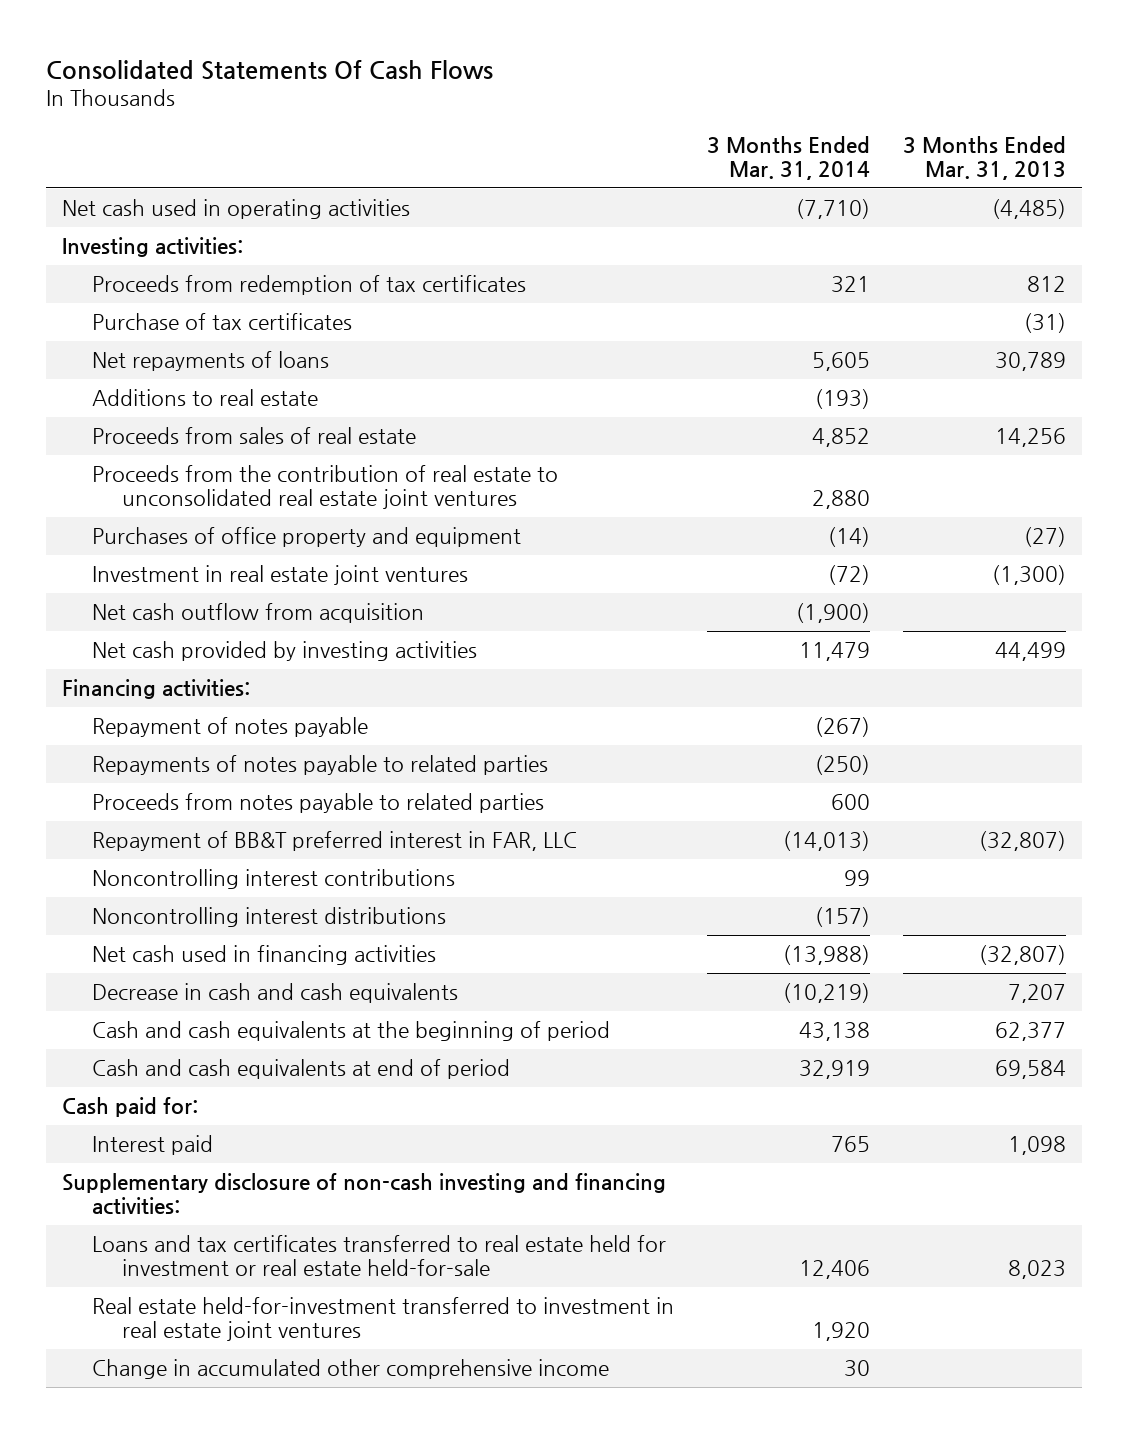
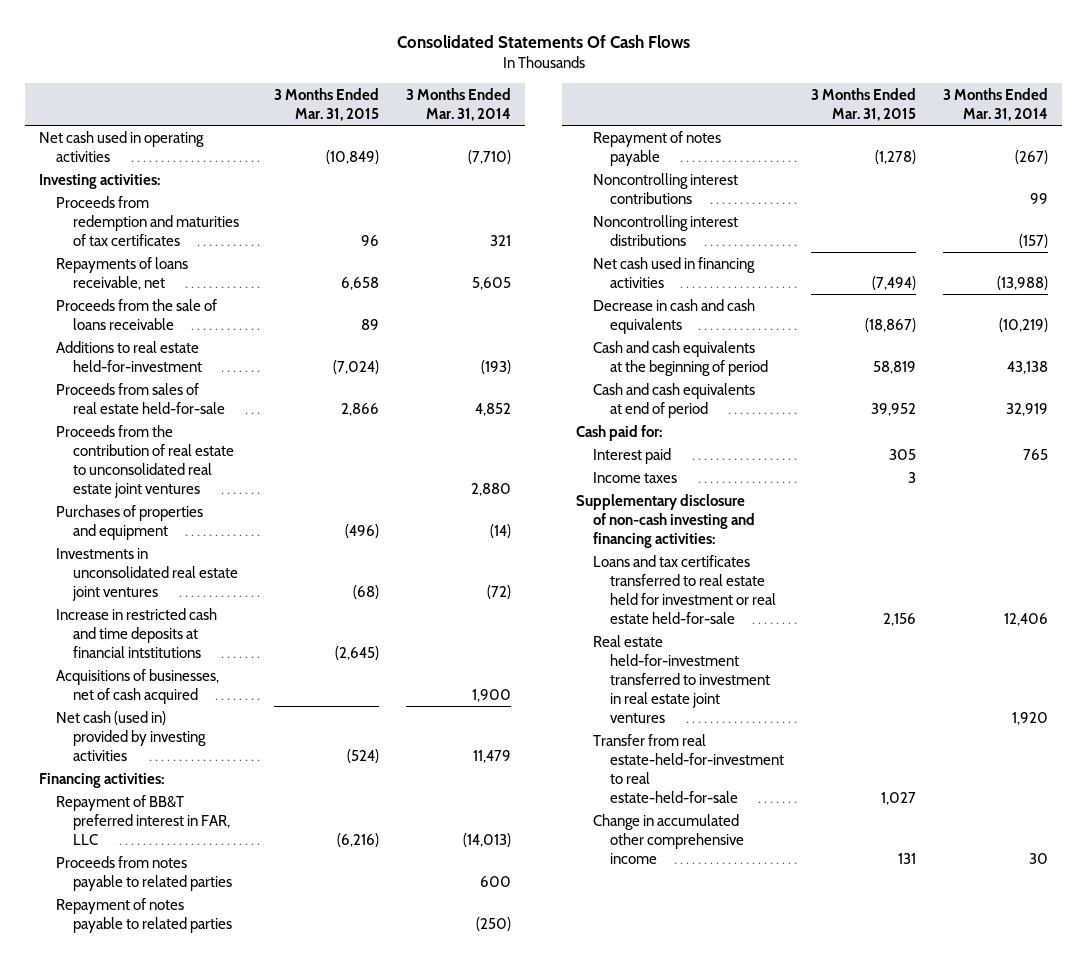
[902,135,1066,181] 3 Months Ended Mar. 31, 2013 -> none
none -> [274,87,380,121] 3 Months Ended Mar. 31, 2015
[92,313,353,331] Purchase of tax certificates -> none
[92,275,527,296] Proceeds from redemption of tax certificates -> [55,195,239,246] Proceeds from redemption and maturities of tax certificates
[92,351,330,372] Net repayments of loans -> [55,256,188,290] Repayments of loans receivable, net
none -> [55,298,217,330] Proceeds from the sale of loans receivable
[92,389,319,407] Additions to real estate -> [55,340,202,372] Additions to real estate held-for-investment
[92,427,417,445] Proceeds from sales of real estate -> [55,382,225,414] Proceeds from sales of real estate held-for-sale
[92,527,522,548] Purchases of office property and equipment -> [55,504,203,540] Purchases of properties and equipment
[92,565,469,586] Investment in real estate joint ventures -> [55,547,238,601] Investments in unconsolidated real estate joint ventures
none -> [55,607,217,658] Increase in restricted cash and time deposits at financial intstitutions
[92,603,425,624] Net cash outflow from acquisition -> [55,668,219,704] Acquisitions of businesses, net of cash acquired
[795,603,870,624] (1,900) -> [472,688,512,702] 1,900
[92,641,478,662] Net cash provided by investing activities -> [55,710,206,761] Net cash (used in) provided by investing activities
[92,755,549,776] Repayments of notes payable to related parties -> none
[92,793,545,814] Proceeds from notes payable to related parties -> [55,855,232,891] Proceeds from notes payable to related parties
none -> [55,897,232,933] Repayment of notes payable to related parties
[92,717,369,738] Repayment of notes payable -> [592,130,721,166] Repayment of notes payable
none -> [592,471,677,483] Income taxes
none -> [592,733,784,803] Transfer from real estate-held-for-investment to real estate-held-for-sale

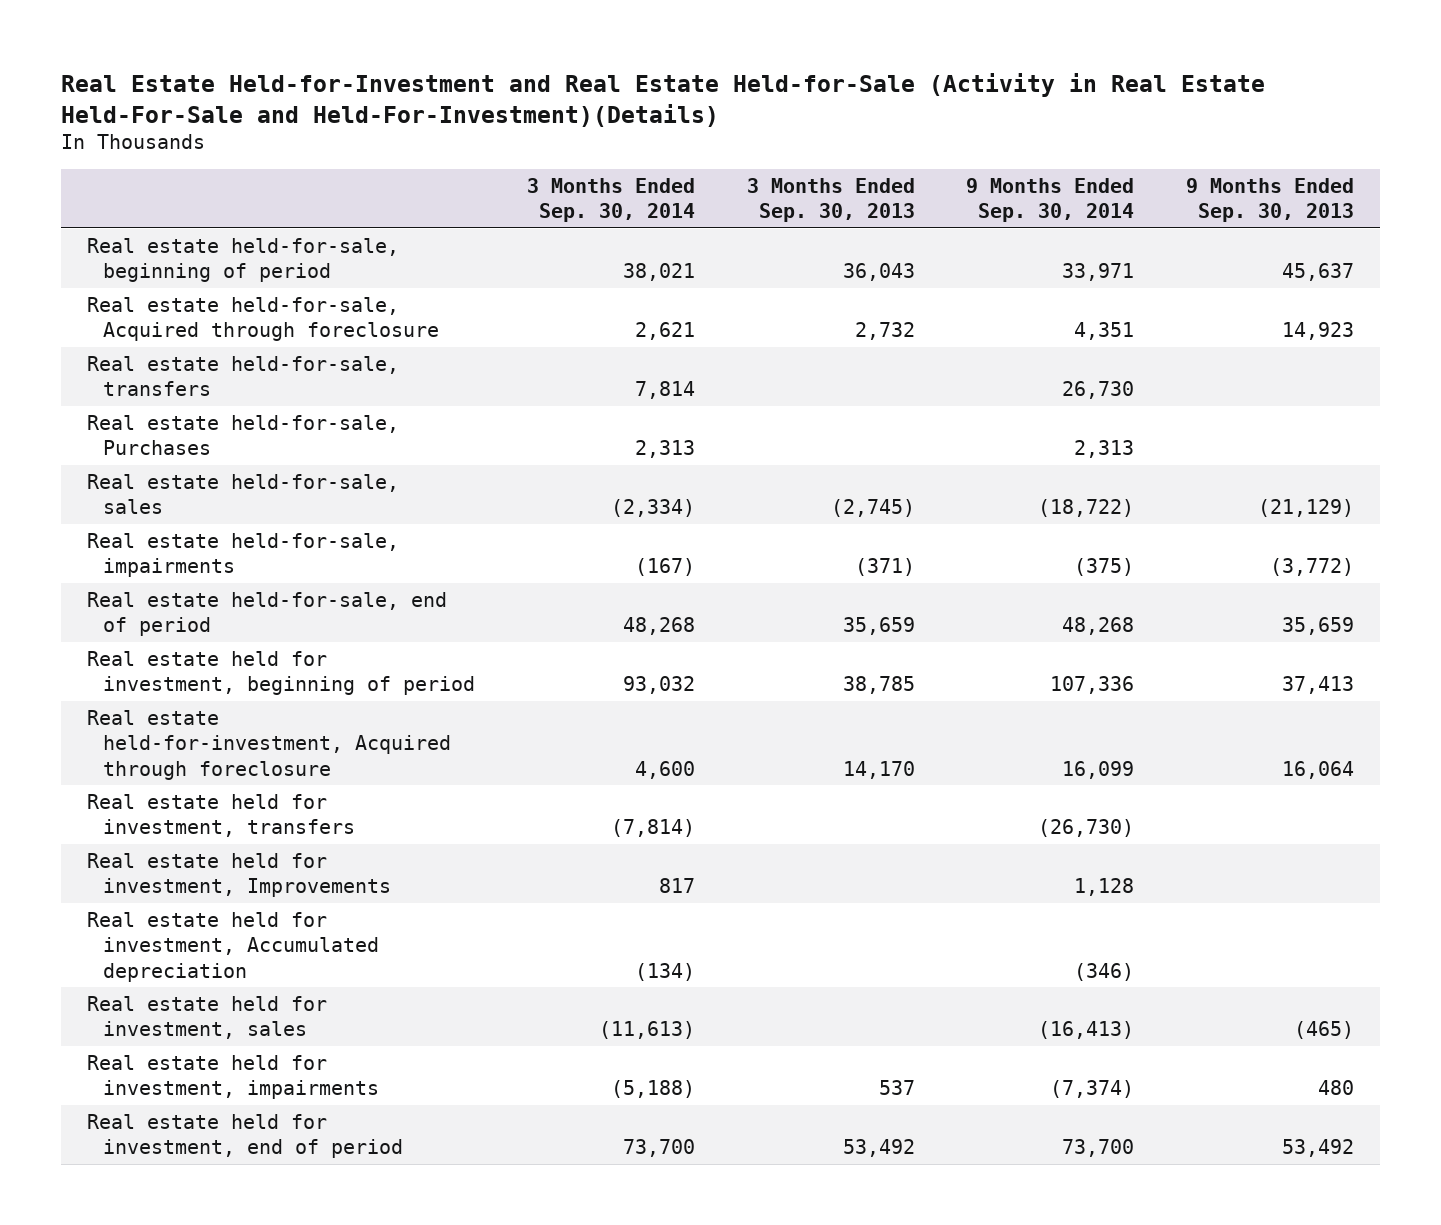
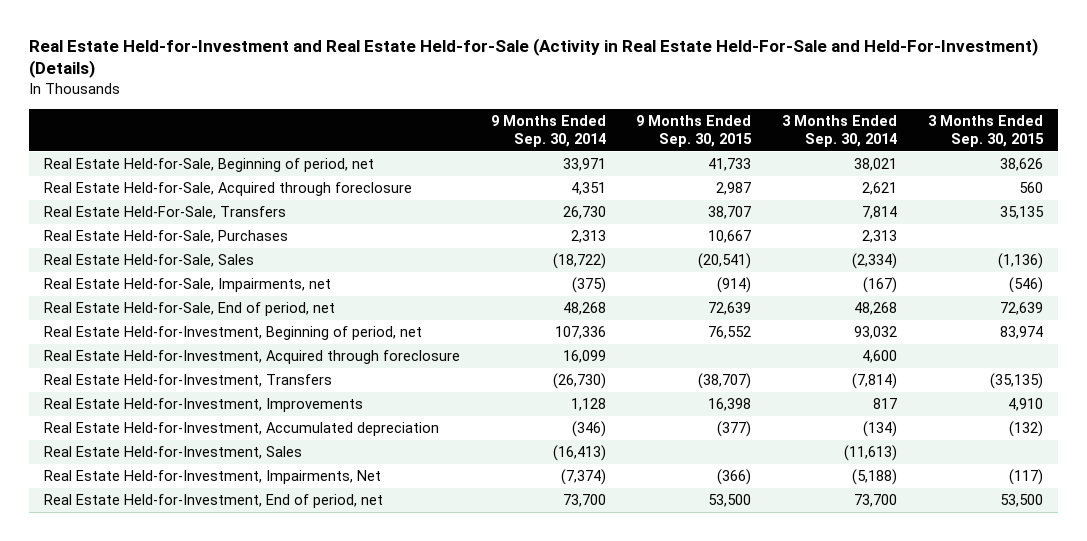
[61,72,1266,127] Real Estate Held-for-Investment and Real Estate Held-for-Sale (Activity in Real Estate Held-For-Sale and Held-For-Investment)(Details) -> [28,37,1038,79] Real Estate Held-for-Investment and Real Estate Held-for-Sale (Activity in Real Estate Held-For-Sale and Held-For-Investment) (Details)
[746,177,915,223] 3 Months Ended Sep. 30, 2013 -> none
[1186,177,1355,223] 9 Months Ended Sep. 30, 2013 -> none
none -> [636,114,753,148] 9 Months Ended Sep. 30, 2015
none -> [927,114,1044,148] 3 Months Ended Sep. 30, 2015
[87,237,400,283] Real estate held-for-sale, beginning of period -> [44,158,375,173] Real Estate Held-for-Sale, Beginning of period, net
[87,296,440,342] Real estate held-for-sale, Acquired through foreclosure -> [44,182,413,197] Real Estate Held-for-Sale, Acquired through foreclosure
[87,355,400,397] Real estate held-for-sale, transfers -> [44,206,287,220] Real Estate Held-For-Sale, Transfers
[87,414,400,456] Real estate held-for-sale, Purchases -> [44,230,289,244] Real Estate Held-for-Sale, Purchases
[87,473,400,515] Real estate held-for-sale, sales -> [44,254,255,268] Real Estate Held-for-Sale, Sales
[87,532,400,578] Real estate held-for-sale, impairments -> [44,278,332,293] Real Estate Held-for-Sale, Impairments, net
[87,591,448,637] Real estate held-for-sale, end of period -> [44,302,336,317] Real Estate Held-for-Sale, End of period, net
[87,650,476,696] Real estate held for investment, beginning of period -> [44,326,423,341] Real Estate Held-for-Investment, Beginning of period, net
[87,709,452,780] Real estate held-for-investment, Acquired through foreclosure -> [44,350,461,365] Real Estate Held-for-Investment, Acquired through foreclosure
[87,793,356,838] Real estate held for investment, transfers -> [44,374,333,388] Real Estate Held-for-Investment, Transfers
[87,852,392,898] Real estate held for investment, Improvements -> [44,398,364,413] Real Estate Held-for-Investment, Improvements
[87,911,380,982] Real estate held for investment, Accumulated depreciation -> [44,422,440,437] Real Estate Held-for-Investment, Accumulated depreciation
[87,995,328,1040] Real estate held for investment, sales -> [44,446,303,460] Real Estate Held-for-Investment, Sales
[87,1054,380,1100] Real estate held for investment, impairments -> [44,470,382,485] Real Estate Held-for-Investment, Impairments, Net
[87,1113,404,1159] Real estate held for investment, end of period -> [44,494,384,509] Real Estate Held-for-Investment, End of period, net

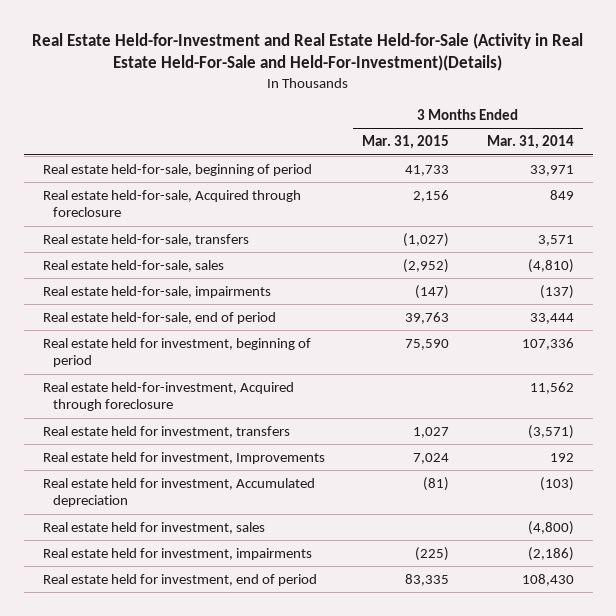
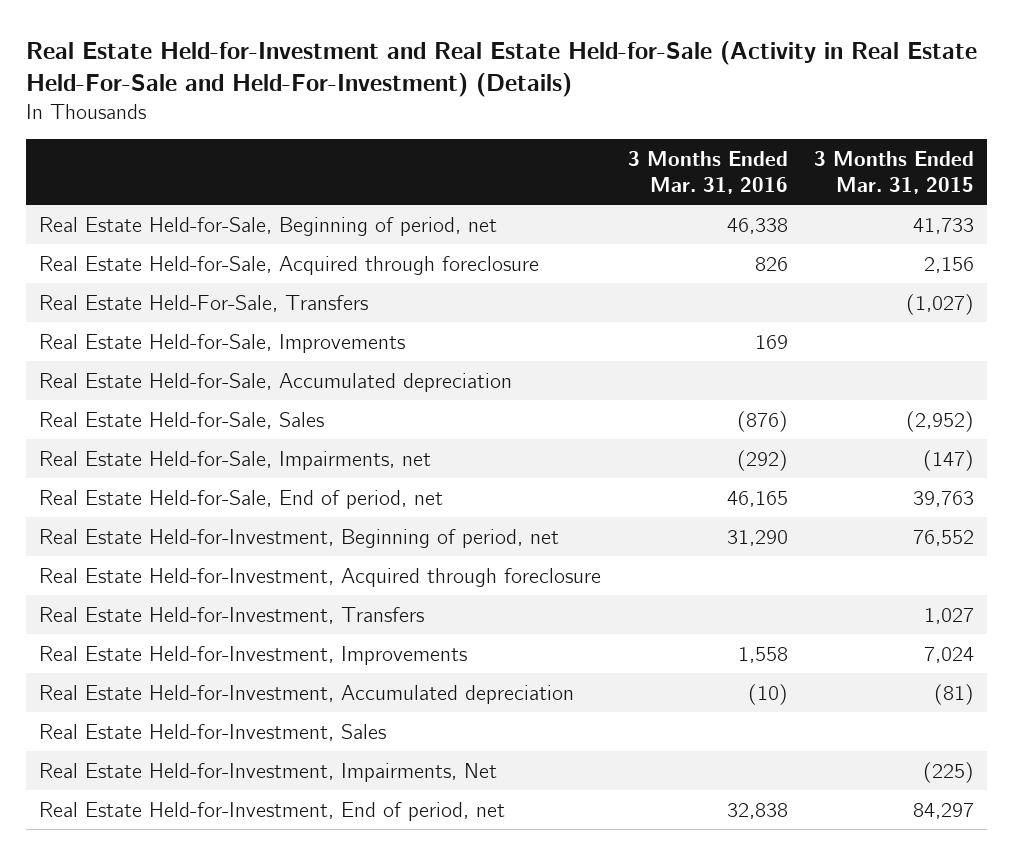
[32,32,584,72] Real Estate Held-for-Investment and Real Estate Held-for-Sale (Activity in Real Estate Held-For-Sale and Held-For-Investment)(Details) -> [26,40,978,97] Real Estate Held-for-Investment and Real Estate Held-for-Sale (Activity in Real Estate Held-For-Sale and Held-For-Investment) (Details)
[486,135,574,150] Mar. 31, 2014 -> none
none -> [627,151,788,194] 3 Months Ended Mar. 31, 2016
[42,163,312,176] Real estate held-for-sale, beginning of period -> [39,216,498,236] Real Estate Held-for-Sale, Beginning of period, net
[42,189,301,218] Real estate held-for-sale, Acquired through foreclosure -> [39,255,540,275] Real Estate Held-for-Sale, Acquired through foreclosure
[42,233,249,246] Real estate held-for-sale, transfers -> [39,294,369,312] Real Estate Held-For-Sale, Transfers
none -> [39,333,406,353] Real Estate Held-for-Sale, Improvements
none -> [39,372,513,392] Real Estate Held-for-Sale, Accumulated depreciation
[42,259,224,272] Real estate held-for-sale, sales -> [39,411,325,429] Real Estate Held-for-Sale, Sales
[42,285,271,298] Real estate held-for-sale, impairments -> [39,450,432,470] Real Estate Held-for-Sale, Impairments, net
[42,311,276,324] Real estate held-for-sale, end of period -> [39,489,444,509] Real Estate Held-for-Sale, End of period, net
[42,337,311,368] Real estate held for investment, beginning of period -> [39,528,560,548] Real Estate Held-for-Investment, Beginning of period, net
[405,338,450,350] 75,590 -> [912,529,974,546] 76,552
[42,381,294,412] Real estate held-for-investment, Acquired through foreclosure -> [39,567,602,587] Real Estate Held-for-Investment, Acquired through foreclosure
[42,425,290,438] Real estate held for investment, transfers -> [39,606,425,624] Real Estate Held-for-Investment, Transfers
[42,451,325,464] Real estate held for investment, Improvements -> [39,645,468,665] Real Estate Held-for-Investment, Improvements
[42,477,315,508] Real estate held for investment, Accumulated depreciation -> [39,684,575,704] Real Estate Held-for-Investment, Accumulated depreciation
[42,521,265,534] Real estate held for investment, sales -> [39,723,387,741] Real Estate Held-for-Investment, Sales
[42,547,312,560] Real estate held for investment, impairments -> [39,762,498,782] Real Estate Held-for-Investment, Impairments, Net
[42,573,317,586] Real estate held for investment, end of period -> [39,801,506,821] Real Estate Held-for-Investment, End of period, net
[405,573,450,586] 83,335 -> [912,802,974,819] 84,297

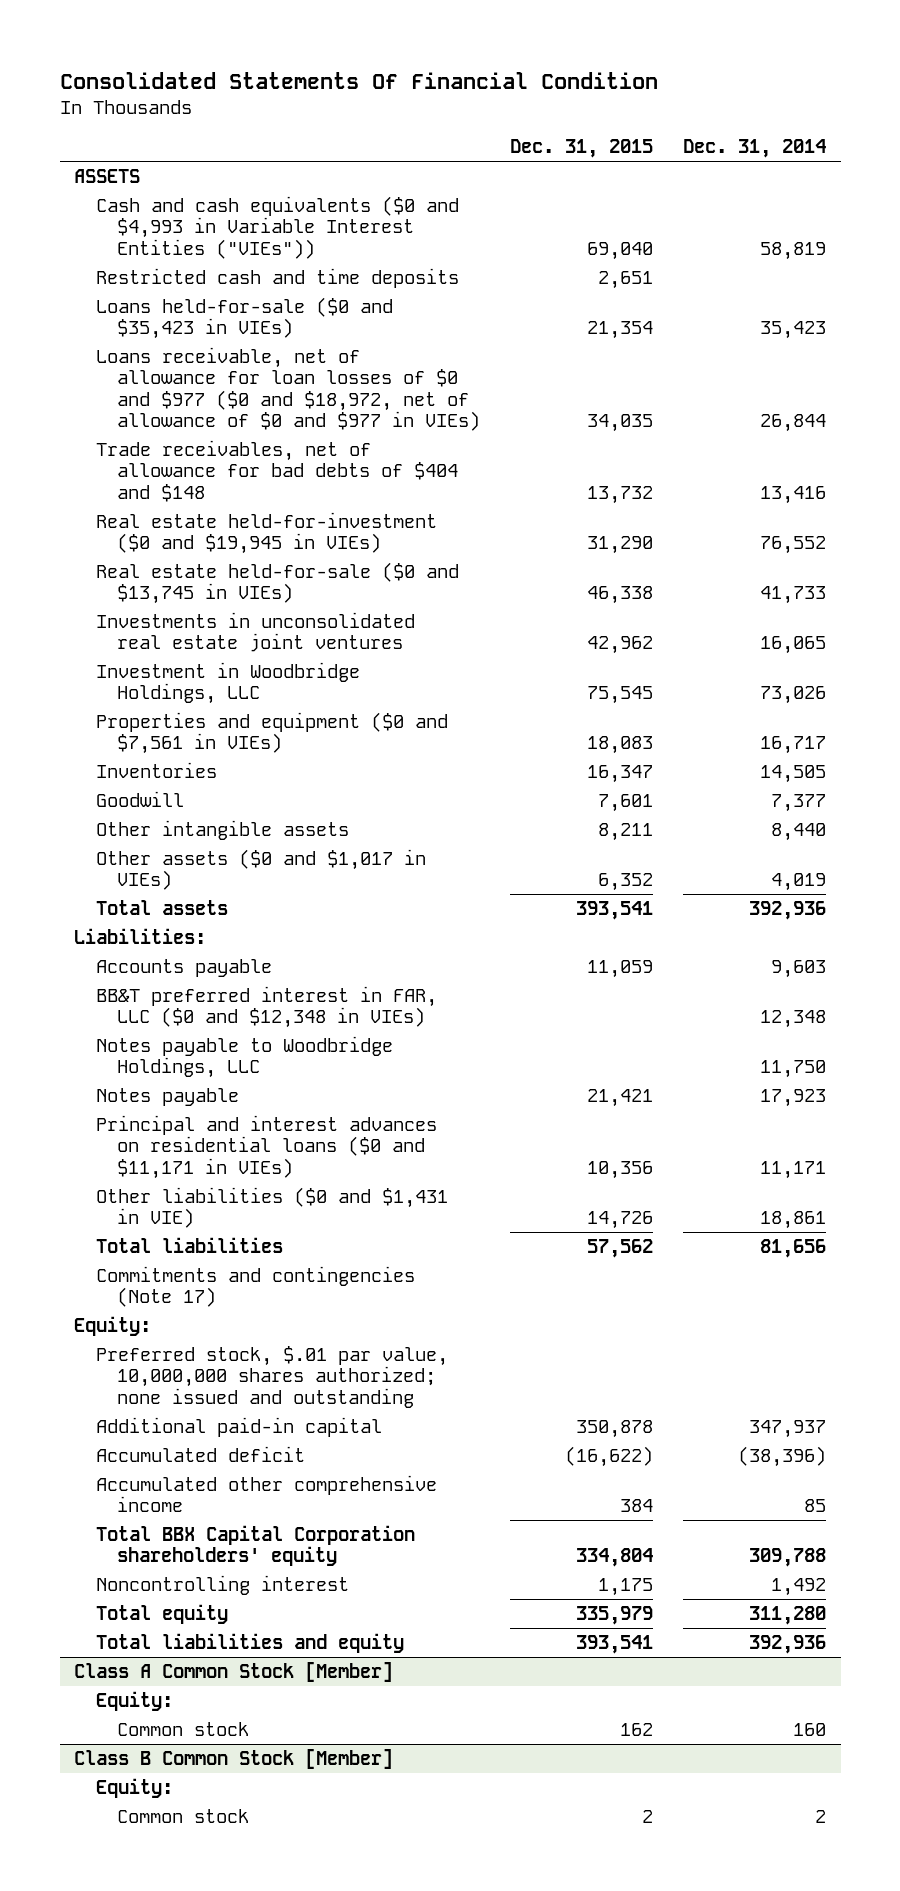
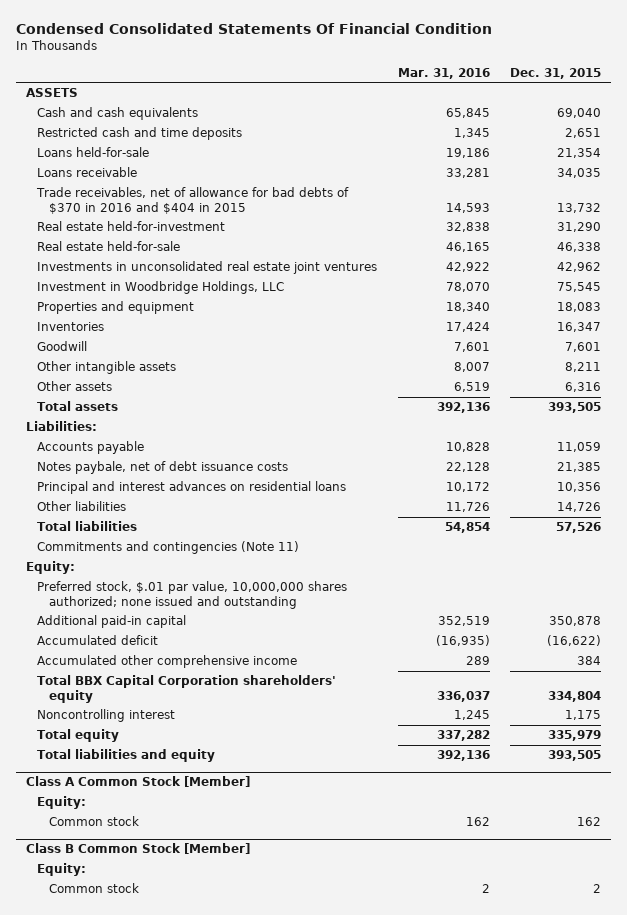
[59,71,658,89] Consolidated Statements Of Financial Condition -> [15,23,492,35] Condensed Consolidated Statements Of Financial Condition
[682,139,826,159] Dec. 31, 2014 -> none
none -> [397,67,490,79] Mar. 31, 2016
[95,195,459,259] Cash and cash equivalents ($0 and $4,993 in Variable Interest Entities ("VIEs")) -> [37,107,199,121] Cash and cash equivalents
[95,296,393,340] Loans held-for-sale ($0 and $35,423 in VIEs) -> [37,147,150,158] Loans held-for-sale
[95,346,481,432] Loans receivable, net of allowance for loan losses of $0 and $977 ($0 and $18,972, net of allowance of $0 and $977 in VIEs) -> [37,167,138,178] Loans receivable
[95,439,459,502] Trade receivables, net of allowance for bad debts of $404 and $148 -> [36,187,350,214] Trade receivables, net of allowance for bad debts of $370 in 2016 and $404 in 2015
[95,511,437,555] Real estate held-for-investment ($0 and $19,945 in VIEs) -> [37,221,226,232] Real estate held-for-investment
[95,561,459,605] Real estate held-for-sale ($0 and $13,745 in VIEs) -> [37,241,181,252] Real estate held-for-sale
[95,711,448,755] Properties and equipment ($0 and $7,561 in VIEs) -> [37,301,195,315] Properties and equipment
[95,848,426,891] Other assets ($0 and $1,017 in VIEs) -> [37,381,113,392] Other assets
[598,873,654,892] 6,352 -> [565,382,602,393] 6,316
[576,900,654,920] 393,541 -> [548,402,602,414] 393,505
[95,985,437,1029] BB&T preferred interest in FAR, LLC ($0 and $12,348 in VIEs) -> none
[95,1035,393,1079] Notes payable to Woodbridge Holdings, LLC -> none
[95,1087,239,1106] Notes payable -> none
none -> [37,461,289,475] Notes paybale, net of debt issuance costs
[95,1114,437,1179] Principal and interest advances on residential loans ($0 and $11,171 in VIEs) -> [37,481,347,495] Principal and interest advances on residential loans
[95,1186,448,1229] Other liabilities ($0 and $1,431 in VIE) -> [37,501,127,512] Other liabilities
[587,1238,654,1258] 57,562 -> [556,522,602,534] 57,526
[95,1265,415,1308] Commitments and contingencies (Note 17) -> [37,541,300,555] Commitments and contingencies (Note 11)
[576,1634,654,1654] 393,541 -> [548,750,602,762] 393,505

